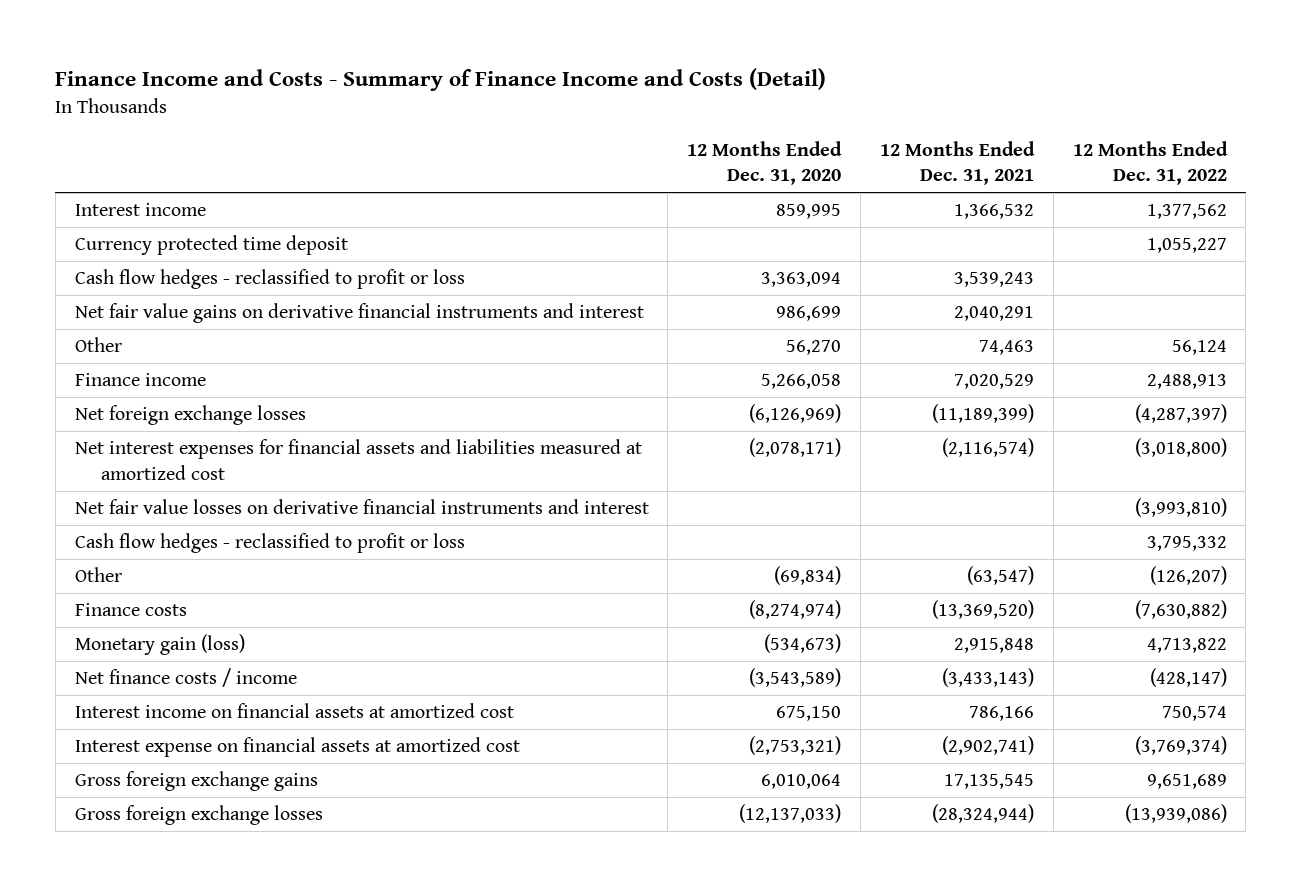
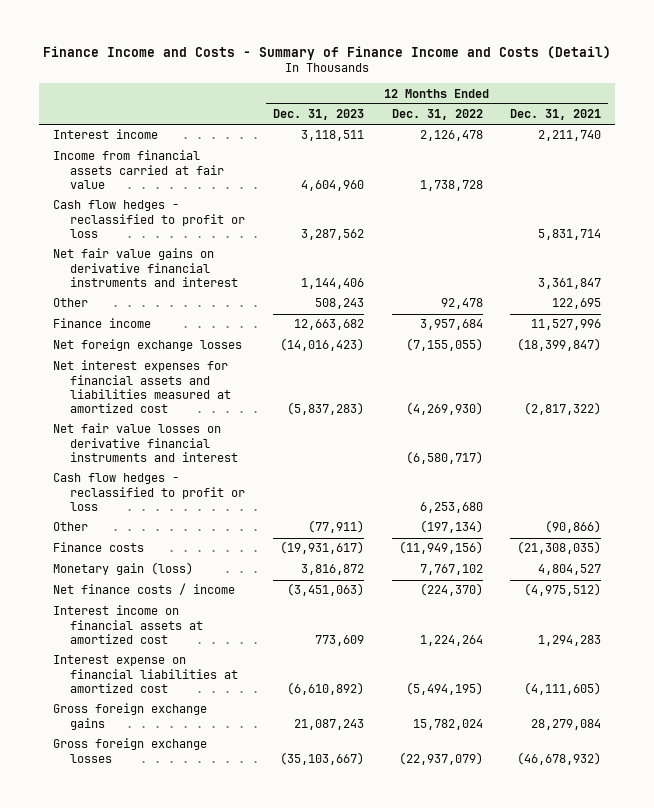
[687,140,843,185] 12 Months Ended Dec. 31, 2020 -> none
none -> [272,109,364,121] Dec. 31, 2023
[74,235,348,256] Currency protected time deposit -> none
[953,204,1034,220] 1,366,532 -> [538,130,602,142] 2,211,740
[1146,204,1227,220] 1,377,562 -> [419,130,483,142] 2,126,478
none -> [52,150,224,189] Income from financial assets carried at fair value
[953,272,1034,288] 3,539,243 -> [538,228,602,240] 5,831,714
[953,306,1034,322] 2,040,291 -> [538,277,602,289] 3,361,847
[978,340,1034,356] 74,463 -> [552,298,602,310] 122,695
[1171,340,1227,356] 56,124 -> [440,298,483,310] 92,478
[953,374,1034,390] 7,020,529 -> [531,319,602,331] 11,527,996
[1146,374,1227,390] 2,488,913 -> [419,319,483,331] 3,957,684
[931,404,1034,424] (11,189,399) -> [517,338,602,352] (18,399,847)
[1134,404,1227,424] (4,287,397) -> [405,338,483,352] (7,155,055)
[941,438,1034,458] (2,116,574) -> [524,401,602,415] (2,817,322)
[1134,438,1227,458] (3,018,800) -> [405,401,483,415] (4,269,930)
[1134,498,1227,518] (3,993,810) -> [405,450,483,464] (6,580,717)
[1146,536,1227,552] 3,795,332 -> [419,501,483,513] 6,253,680
[966,566,1034,586] (63,547) -> [545,520,602,534] (90,866)
[1149,566,1227,586] (126,207) -> [419,520,483,534] (197,134)
[931,600,1034,620] (13,369,520) -> [517,541,602,555] (21,308,035)
[1134,600,1227,620] (7,630,882) -> [398,541,483,555] (11,949,156)
[953,638,1034,654] 2,915,848 -> [538,564,602,576] 4,804,527
[1146,638,1227,654] 4,713,822 -> [419,564,483,576] 7,767,102
[941,668,1034,688] (3,433,143) -> [524,583,602,597] (4,975,512)
[1149,668,1227,688] (428,147) -> [419,583,483,597] (224,370)
[968,706,1034,722] 786,166 -> [538,634,602,646] 1,294,283
[1161,706,1227,722] 750,574 -> [419,634,483,646] 1,224,264
[74,737,520,758] Interest expense on financial assets at amortized cost -> [52,655,238,693] Interest expense on financial liabilities at amortized cost
[941,736,1034,756] (2,902,741) -> [524,681,602,695] (4,111,605)
[1134,736,1227,756] (3,769,374) -> [405,681,483,695] (5,494,195)
[943,774,1034,790] 17,135,545 -> [531,718,602,730] 28,279,084
[1146,774,1227,790] 9,651,689 -> [412,718,483,730] 15,782,024
[931,804,1034,824] (28,324,944) -> [517,751,602,765] (46,678,932)
[1124,804,1227,824] (13,939,086) -> [398,751,483,765] (22,937,079)

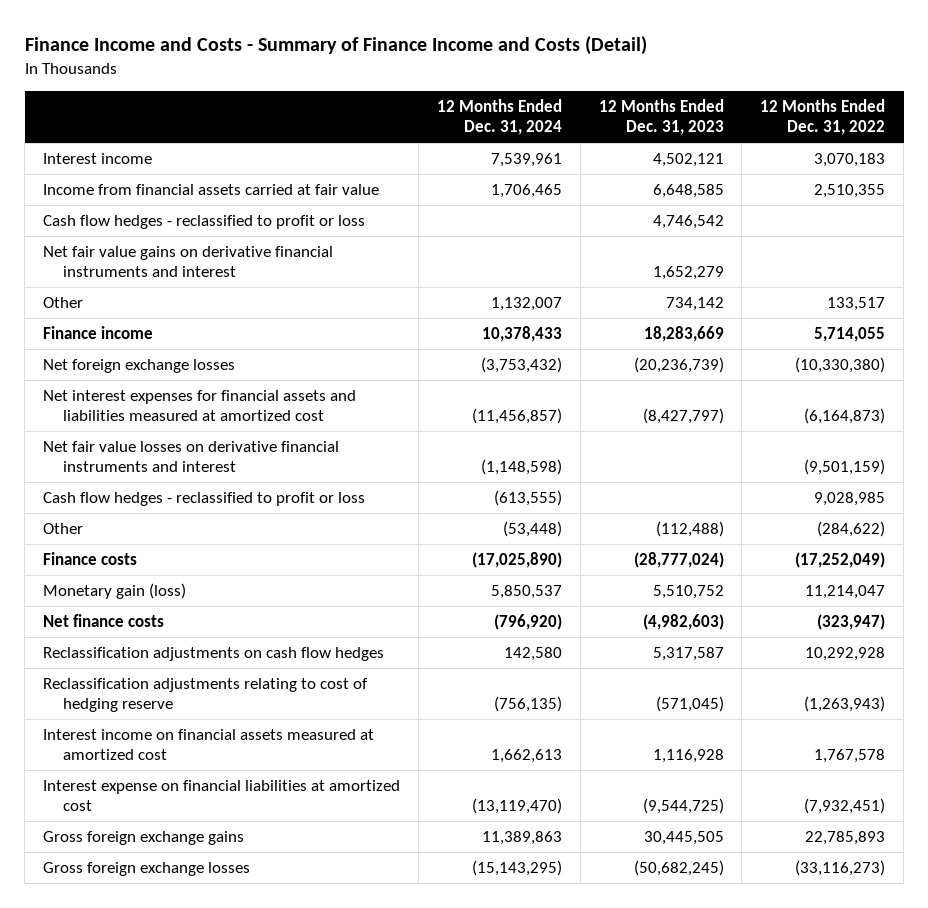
[510,109,602,121] Dec. 31, 2021 -> none
none -> [436,98,562,135] 12 Months Ended Dec. 31, 2024
[300,130,364,142] 3,118,511 -> [652,153,724,168] 4,502,121
[419,130,483,142] 2,126,478 -> [814,153,886,168] 3,070,183
[300,179,364,191] 4,604,960 -> [652,184,724,199] 6,648,585
[419,179,483,191] 1,738,728 -> [814,184,886,199] 2,510,355
[300,228,364,240] 3,287,562 -> [652,215,724,230] 4,746,542
[300,277,364,289] 1,144,406 -> [652,266,724,281] 1,652,279
[314,298,364,310] 508,243 -> [665,297,724,312] 734,142
[440,298,483,310] 92,478 -> [827,297,886,312] 133,517
[293,319,364,331] 12,663,682 -> [643,326,724,343] 18,283,669
[419,319,483,331] 3,957,684 -> [814,327,886,343] 5,714,055
[279,338,364,352] (14,016,423) -> [633,357,724,374] (20,236,739)
[405,338,483,352] (7,155,055) -> [795,357,886,374] (10,330,380)
[286,401,364,415] (5,837,283) -> [642,408,724,425] (8,427,797)
[405,401,483,415] (4,269,930) -> [804,408,886,425] (6,164,873)
[405,450,483,464] (6,580,717) -> [804,459,886,476] (9,501,159)
[419,501,483,513] 6,253,680 -> [814,492,886,507] 9,028,985
[307,520,364,534] (77,911) -> [655,521,724,538] (112,488)
[419,520,483,534] (197,134) -> [817,521,886,538] (284,622)
[279,541,364,555] (19,931,617) -> [633,552,724,569] (28,777,024)
[398,541,483,555] (11,949,156) -> [795,552,886,569] (17,252,049)
[300,564,364,576] 3,816,872 -> [652,585,724,600] 5,510,752
[419,564,483,576] 7,767,102 -> [805,585,886,600] 11,214,047
[52,583,235,596] Net finance costs / income -> [43,614,165,628] Net finance costs
[286,583,364,597] (3,451,063) -> [642,614,724,631] (4,982,603)
[419,583,483,597] (224,370) -> [817,614,886,631] (323,947)
none -> [43,647,385,662] Reclassification adjustments on cash flow hedges
none -> [43,678,369,713] Reclassification adjustments relating to cost of hedging reserve
[52,605,203,644] Interest income on financial assets at amortized cost -> [43,729,375,761] Interest income on financial assets measured at amortized cost
[314,634,364,646] 773,609 -> [652,749,724,764] 1,116,928
[419,634,483,646] 1,224,264 -> [814,749,886,764] 1,767,578
[286,681,364,695] (6,610,892) -> [642,798,724,815] (9,544,725)
[405,681,483,695] (5,494,195) -> [804,798,886,815] (7,932,451)
[293,718,364,730] 21,087,243 -> [643,831,724,846] 30,445,505
[412,718,483,730] 15,782,024 -> [805,831,886,846] 22,785,893
[279,751,364,765] (35,103,667) -> [633,860,724,877] (50,682,245)
[398,751,483,765] (22,937,079) -> [795,860,886,877] (33,116,273)

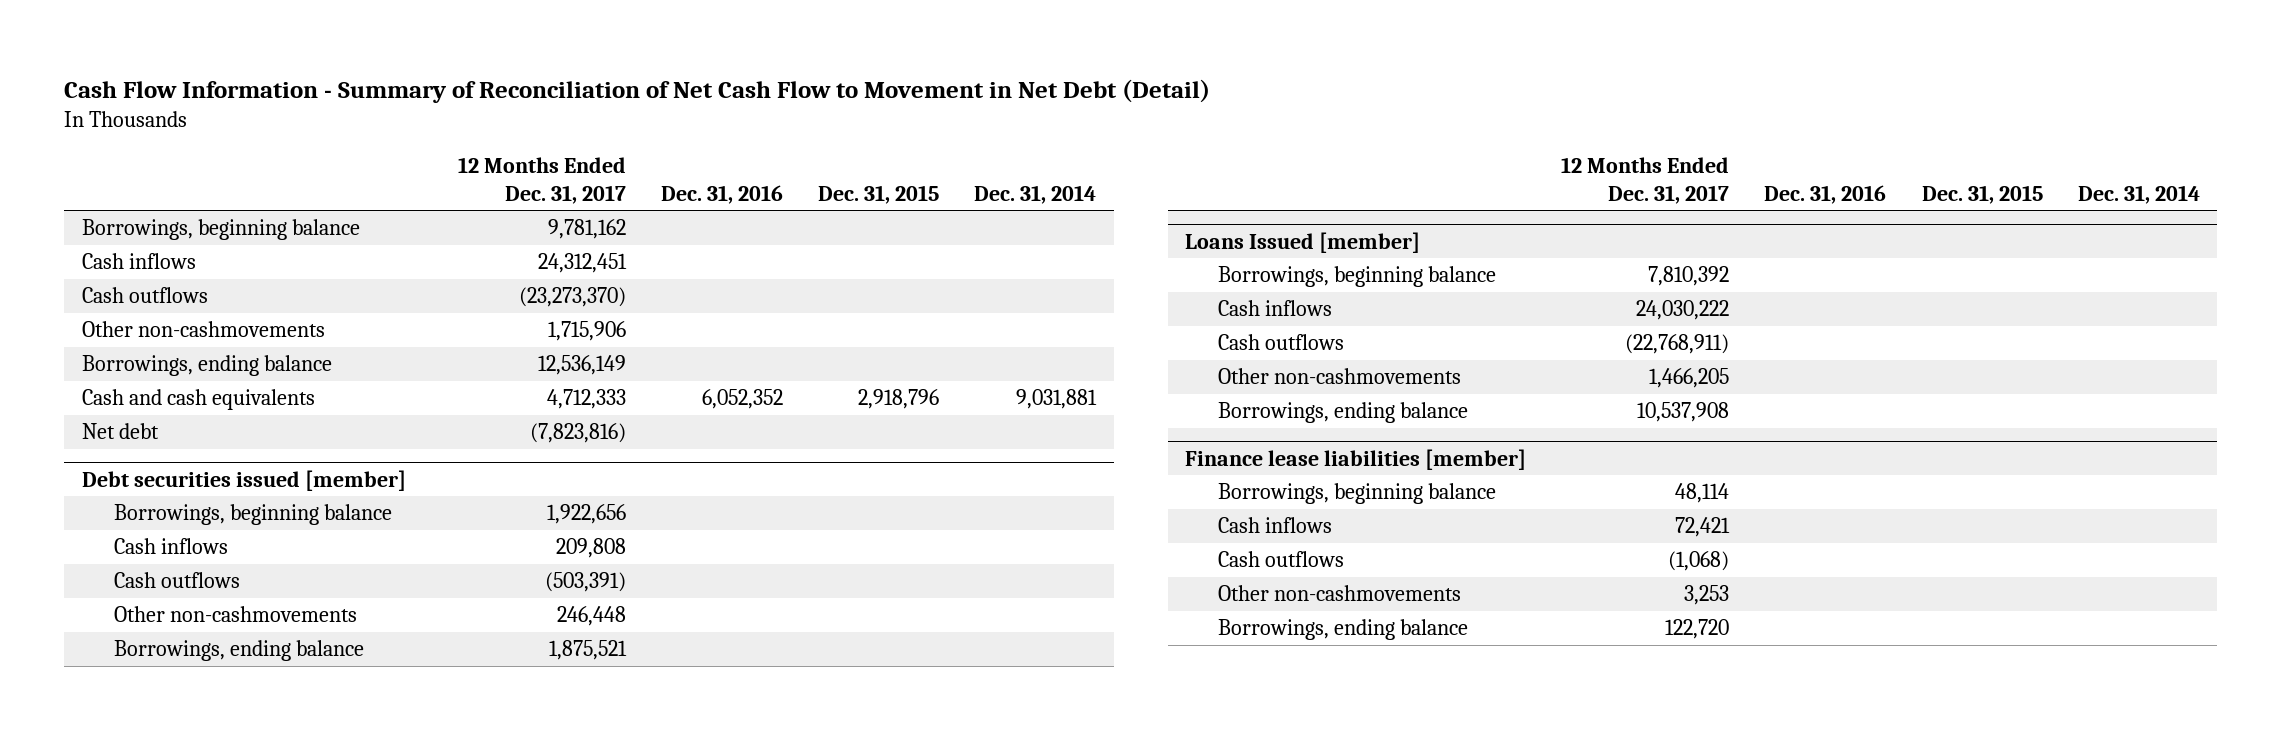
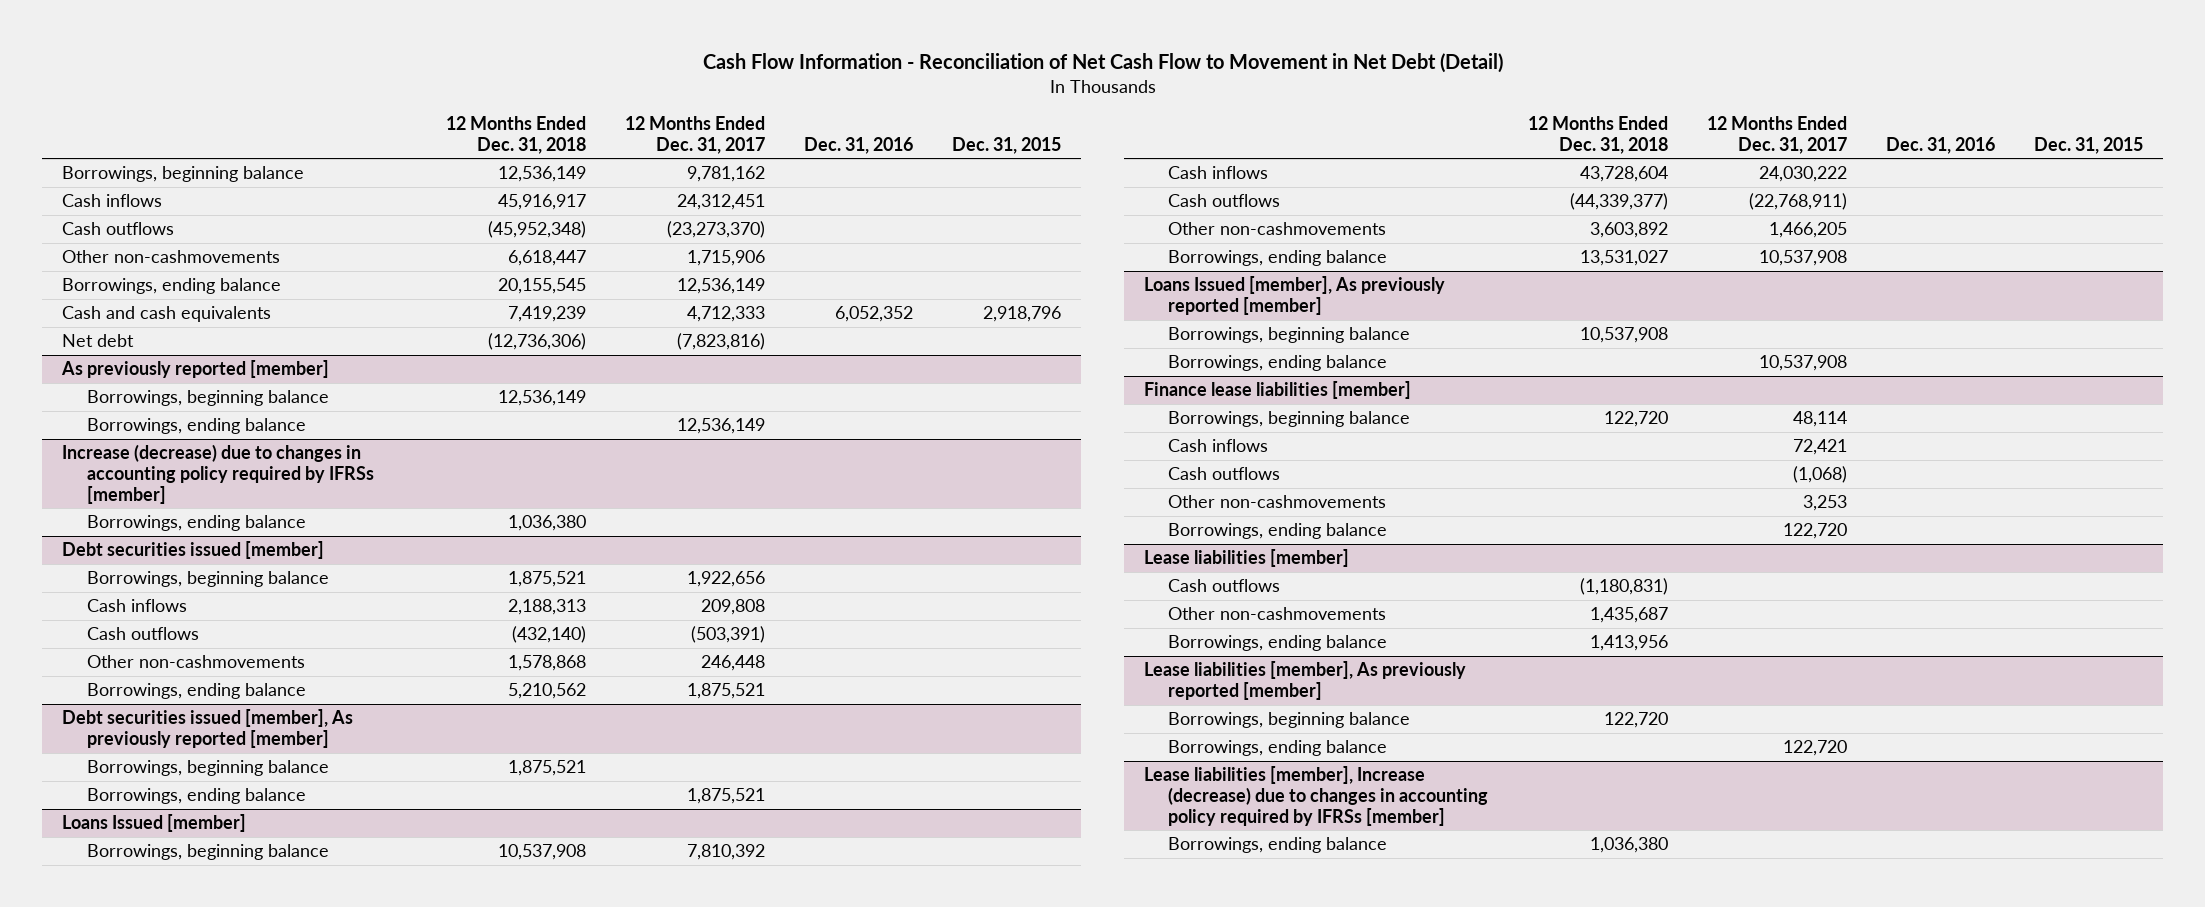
[64,79,1211,104] Cash Flow Information - Summary of Reconciliation of Net Cash Flow to Movement in Net Debt (Detail) -> [702,53,1503,74] Cash Flow Information - Reconciliation of Net Cash Flow to Movement in Net Debt (Detail)
[974,185,1097,205] Dec. 31, 2014 -> none
none -> [445,115,586,154] 12 Months Ended Dec. 31, 2018
none -> [60,360,329,379] As previously reported [member]
none -> [86,390,329,407] Borrowings, beginning balance
none -> [86,418,306,435] Borrowings, ending balance
none -> [61,444,374,504] Increase (decrease) due to changes in accounting policy required by IFRSs [member]
none -> [86,515,306,532] Borrowings, ending balance
none -> [61,709,353,748] Debt securities issued [member], As previously reported [member]
none -> [86,760,329,777] Borrowings, beginning balance
none -> [86,788,306,805] Borrowings, ending balance
none -> [1143,276,1445,315] Loans Issued [member], As previously reported [member]
none -> [1168,327,1411,344] Borrowings, beginning balance
none -> [1168,355,1388,372] Borrowings, ending balance
none -> [1143,549,1349,568] Lease liabilities [member]
none -> [1168,579,1281,593] Cash outflows
none -> [1168,607,1387,621] Other non-cashmovements
none -> [1168,635,1388,652] Borrowings, ending balance
none -> [1143,661,1466,700] Lease liabilities [member], As previously reported [member]
none -> [1168,712,1411,729] Borrowings, beginning balance
none -> [1168,740,1388,757] Borrowings, ending balance
none -> [1143,766,1489,826] Lease liabilities [member], Increase (decrease) due to changes in accounting policy required by IFRSs [member]
none -> [1168,837,1388,854] Borrowings, ending balance

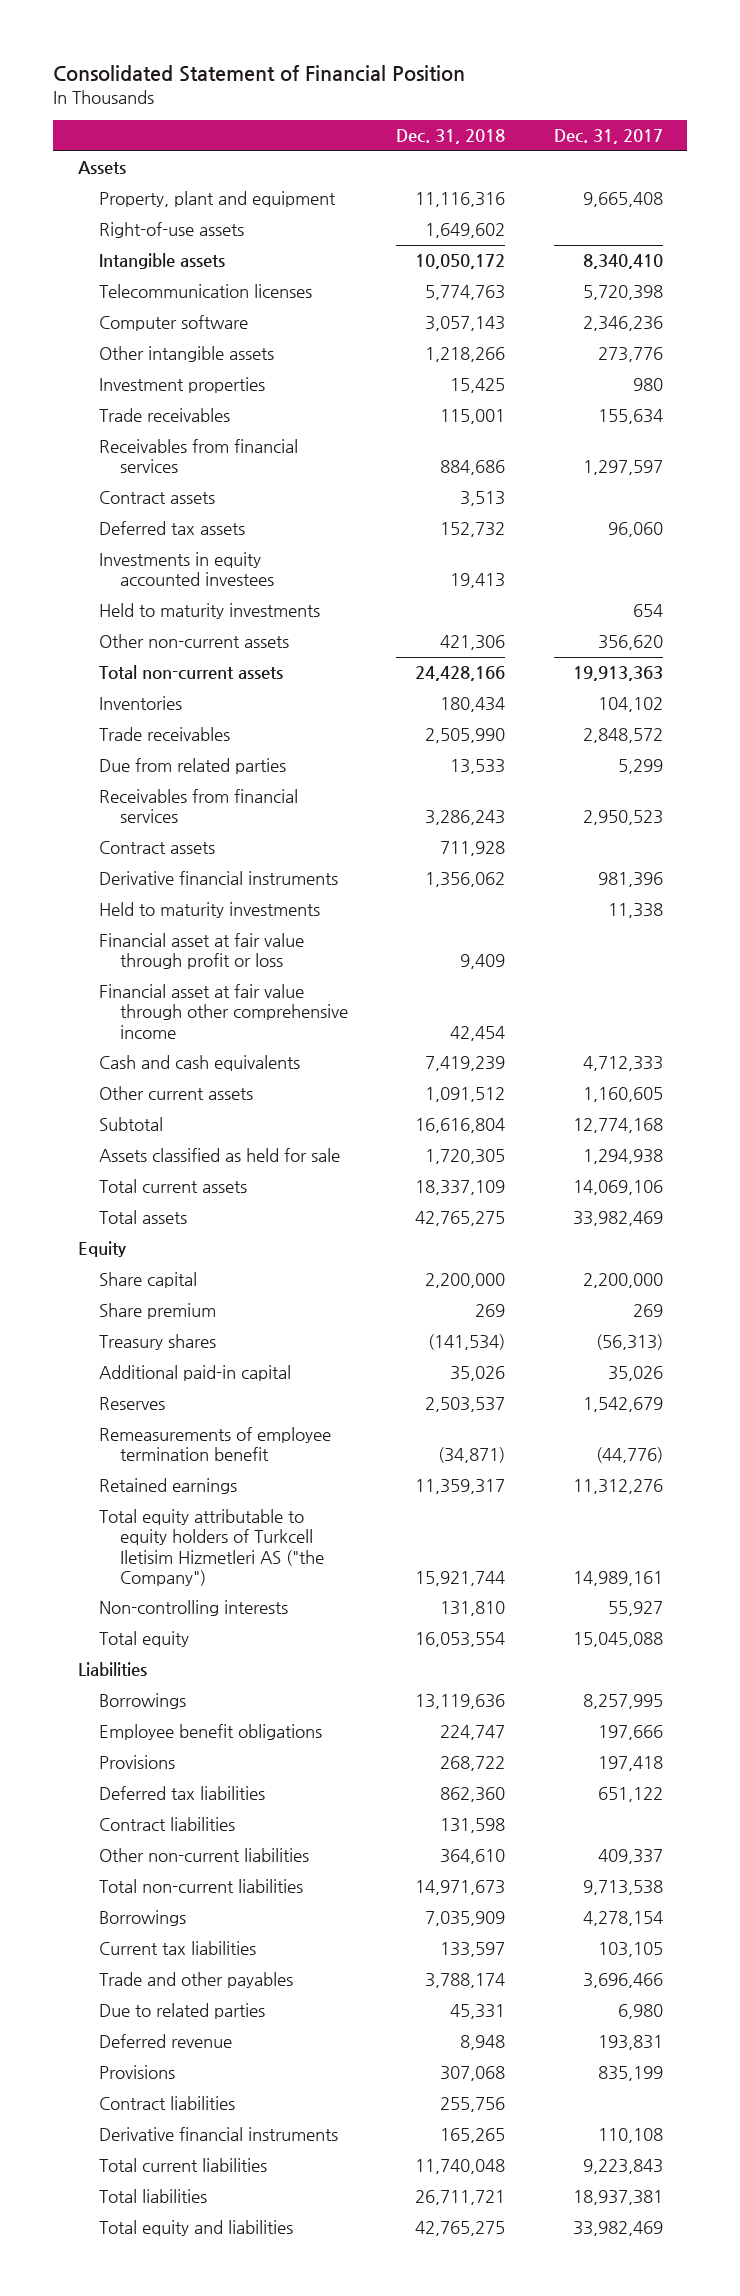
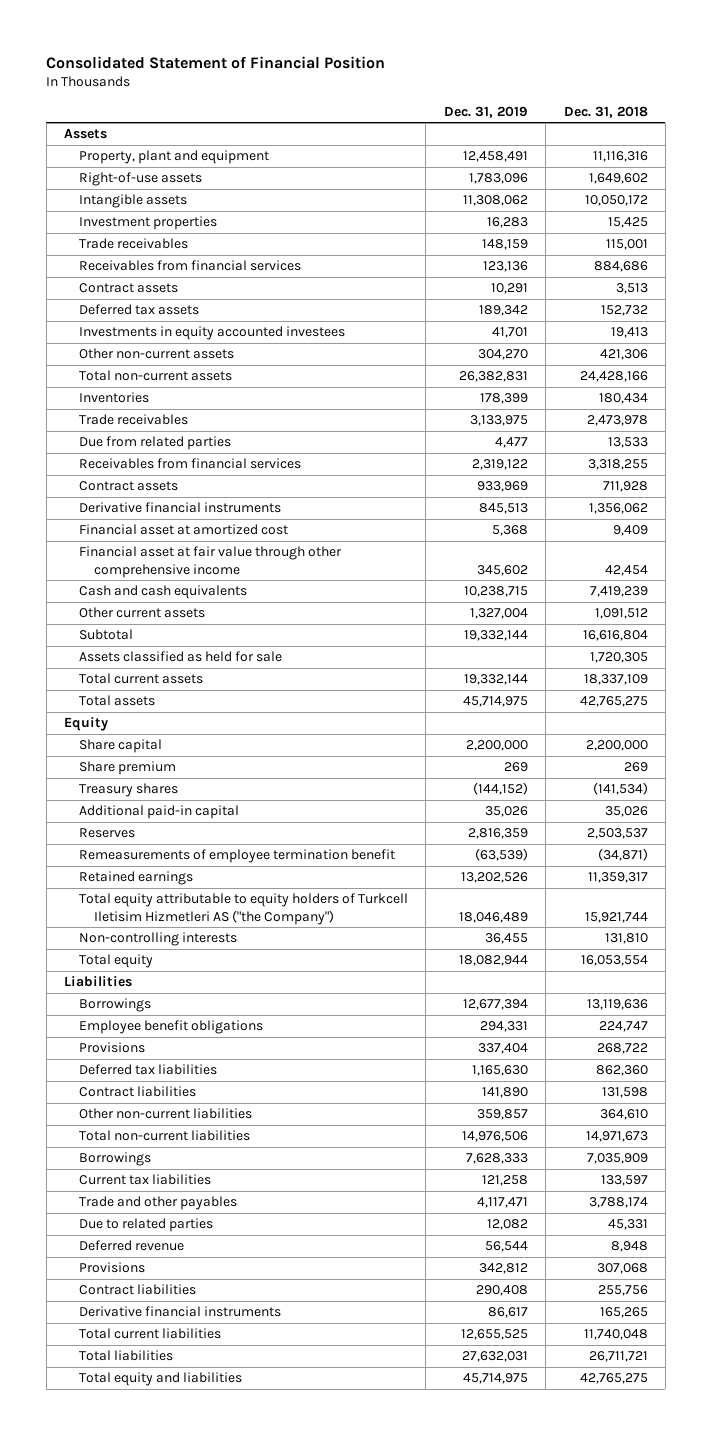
[553,128,663,144] Dec. 31, 2017 -> none
none -> [443,105,528,118] Dec. 31, 2019
[98,284,312,299] Telecommunication licenses -> none
[98,315,248,332] Computer software -> none
[98,346,274,363] Other intangible assets -> none
[98,603,320,620] Held to maturity investments -> none
[425,728,506,744] 2,505,990 -> [586,415,648,427] 2,473,978
[425,810,506,826] 3,286,243 -> [587,459,648,471] 3,318,255
[98,902,320,919] Held to maturity investments -> none
[98,933,304,970] Financial asset at fair value through profit or loss -> [79,524,289,536] Financial asset at amortized cost

